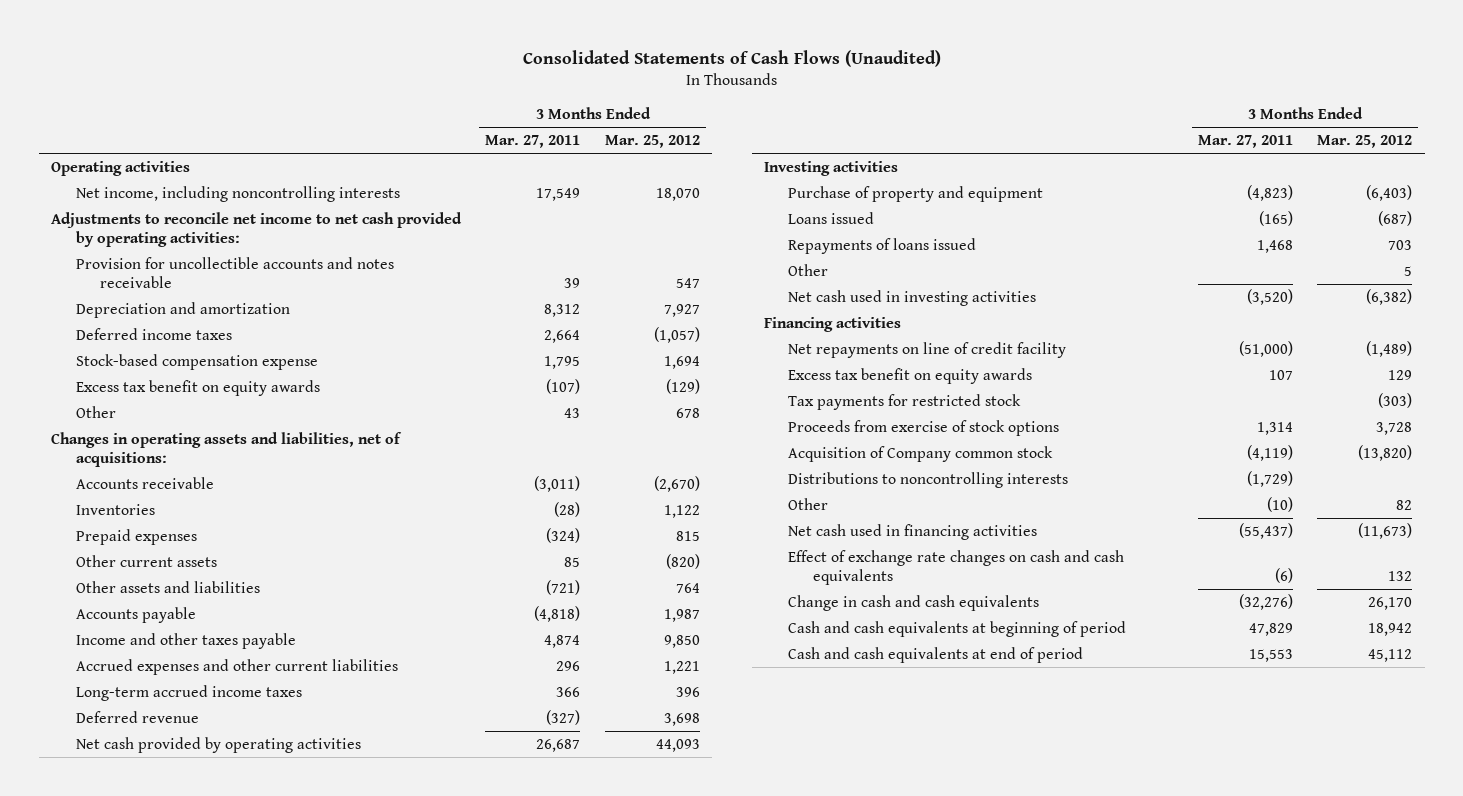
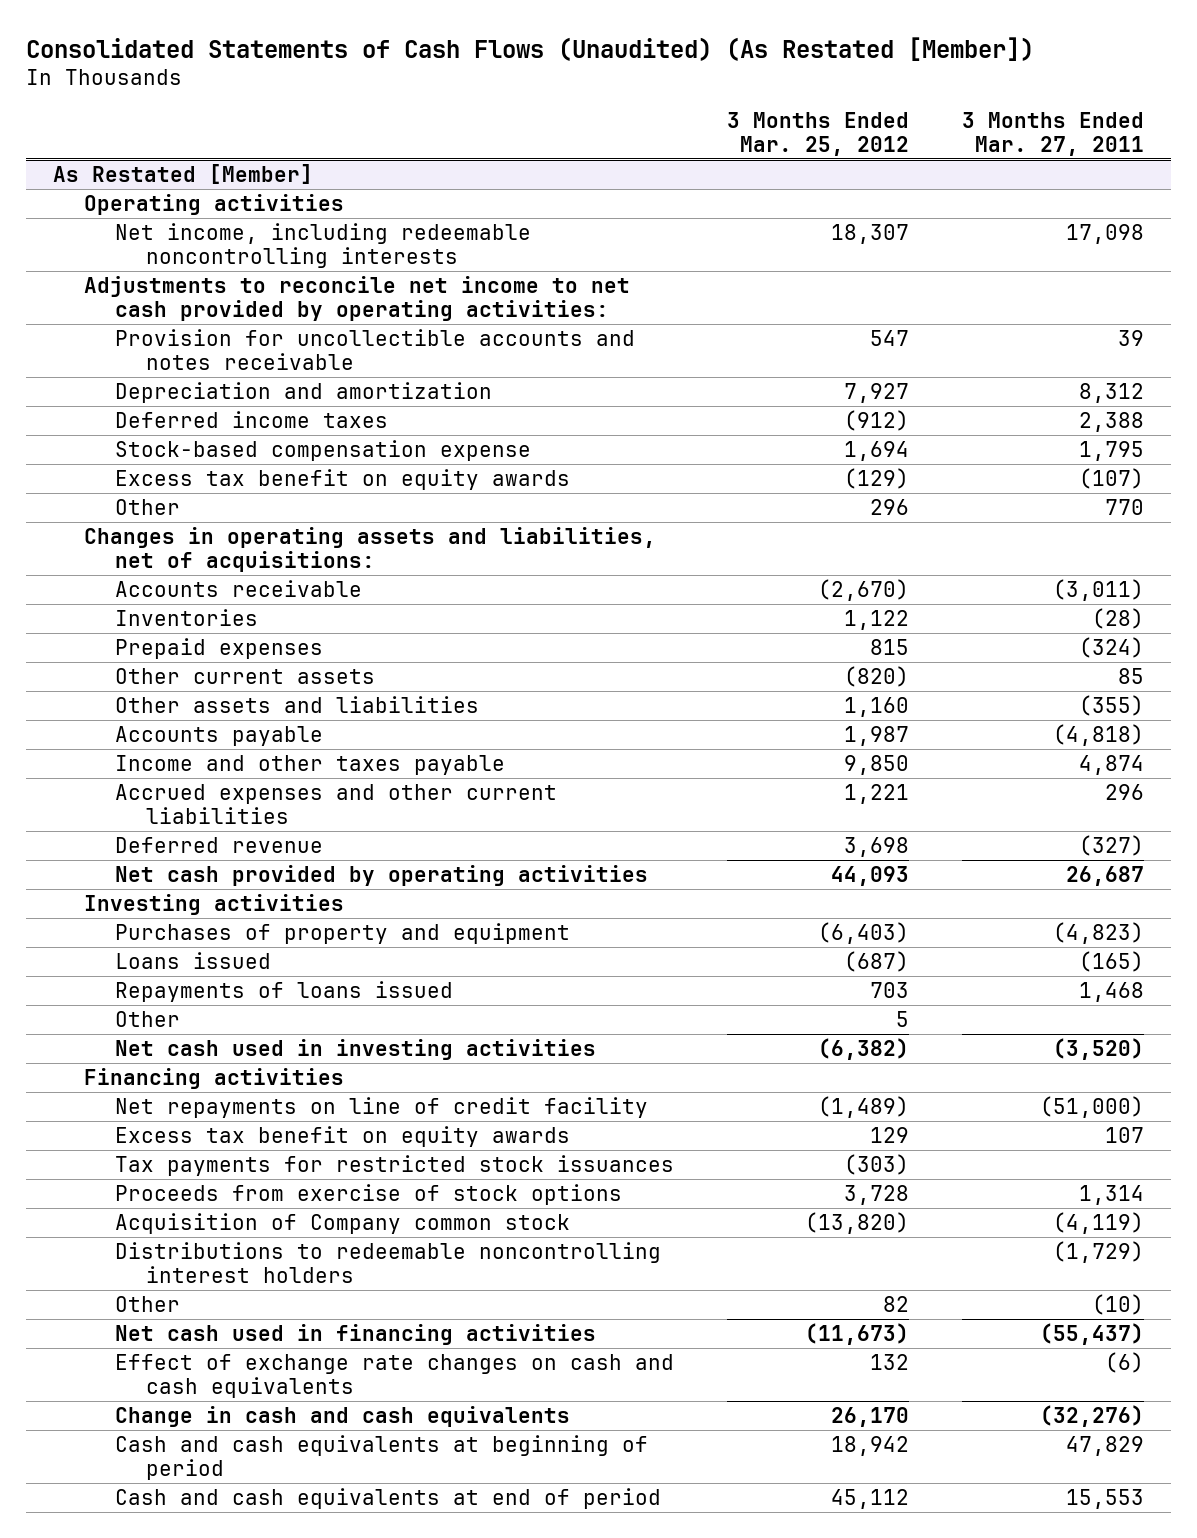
[522,49,941,67] Consolidated Statements of Cash Flows (Unaudited) -> [25,36,1034,61] Consolidated Statements of Cash Flows (Unaudited) (As Restated [Member])
none -> [52,163,313,184] As Restated [Member]
[75,185,400,202] Net income, including noncontrolling interests -> [114,222,531,268] Net income, including redeemable noncontrolling interests
[536,187,581,201] 17,549 -> [1066,223,1145,244] 17,098
[655,187,700,201] 18,070 -> [830,223,909,244] 18,307
[544,329,581,343] 2,664 -> [1079,411,1145,432] 2,388
[653,326,700,343] (1,057) -> [843,409,909,431] (912)
[564,407,581,418] 43 -> [1105,498,1145,515] 770
[675,407,700,418] 678 -> [869,498,909,515] 296
[546,579,581,595] (721) -> [1079,694,1145,716] (355)
[675,582,700,593] 764 -> [843,696,909,717] 1,160
[75,684,302,701] Long-term accrued income taxes -> none
[788,185,1044,202] Purchase of property and equipment -> [114,922,570,944] Purchases of property and equipment
[788,393,1022,410] Tax payments for restricted stock -> [114,1154,674,1176] Tax payments for restricted stock issuances
[788,471,1069,488] Distributions to noncontrolling interests -> [114,1241,661,1283] Distributions to redeemable noncontrolling interest holders

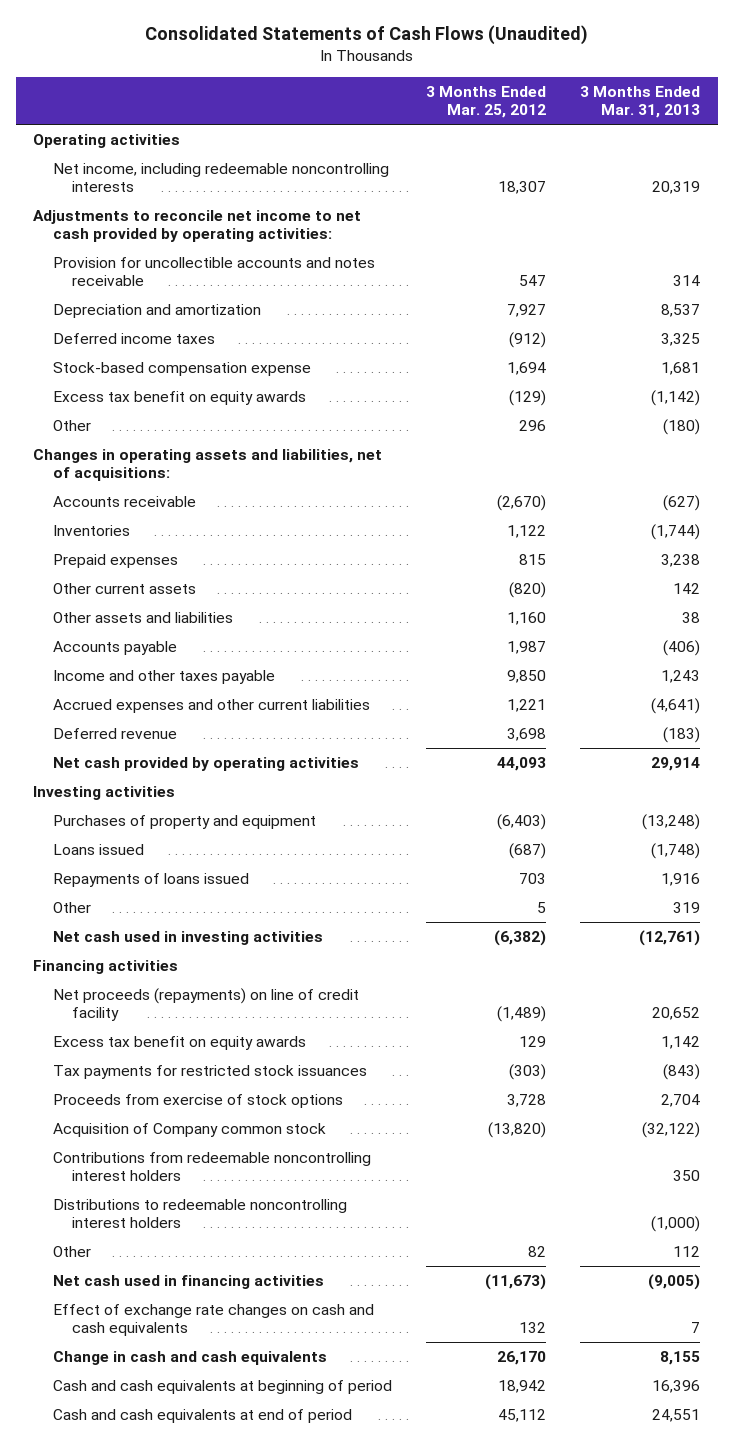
[25,36,1034,61] Consolidated Statements of Cash Flows (Unaudited) (As Restated [Member]) -> [144,25,588,46] Consolidated Statements of Cash Flows (Unaudited)
[962,111,1145,156] 3 Months Ended Mar. 27, 2011 -> none
none -> [580,85,701,119] 3 Months Ended Mar. 31, 2013
[52,163,313,184] As Restated [Member] -> none
[114,1096,648,1118] Net repayments on line of credit facility -> [52,987,359,1022] Net proceeds (repayments) on line of credit facility
none -> [52,1151,371,1182] Contributions from redeemable noncontrolling interest holders

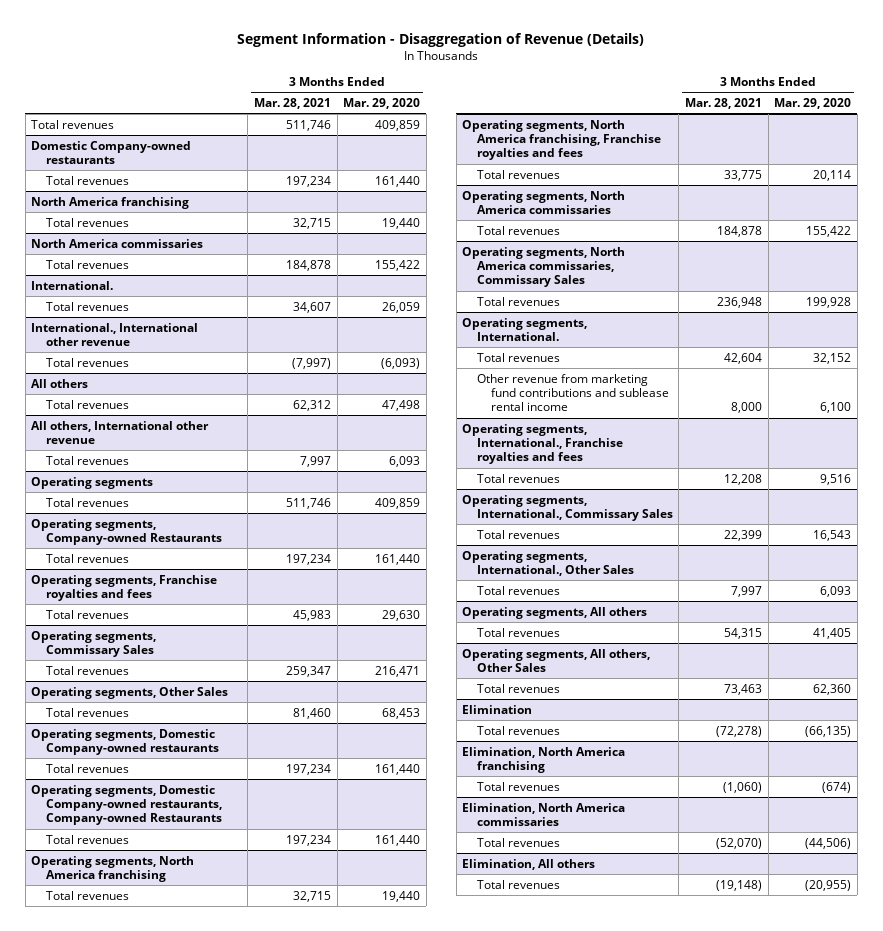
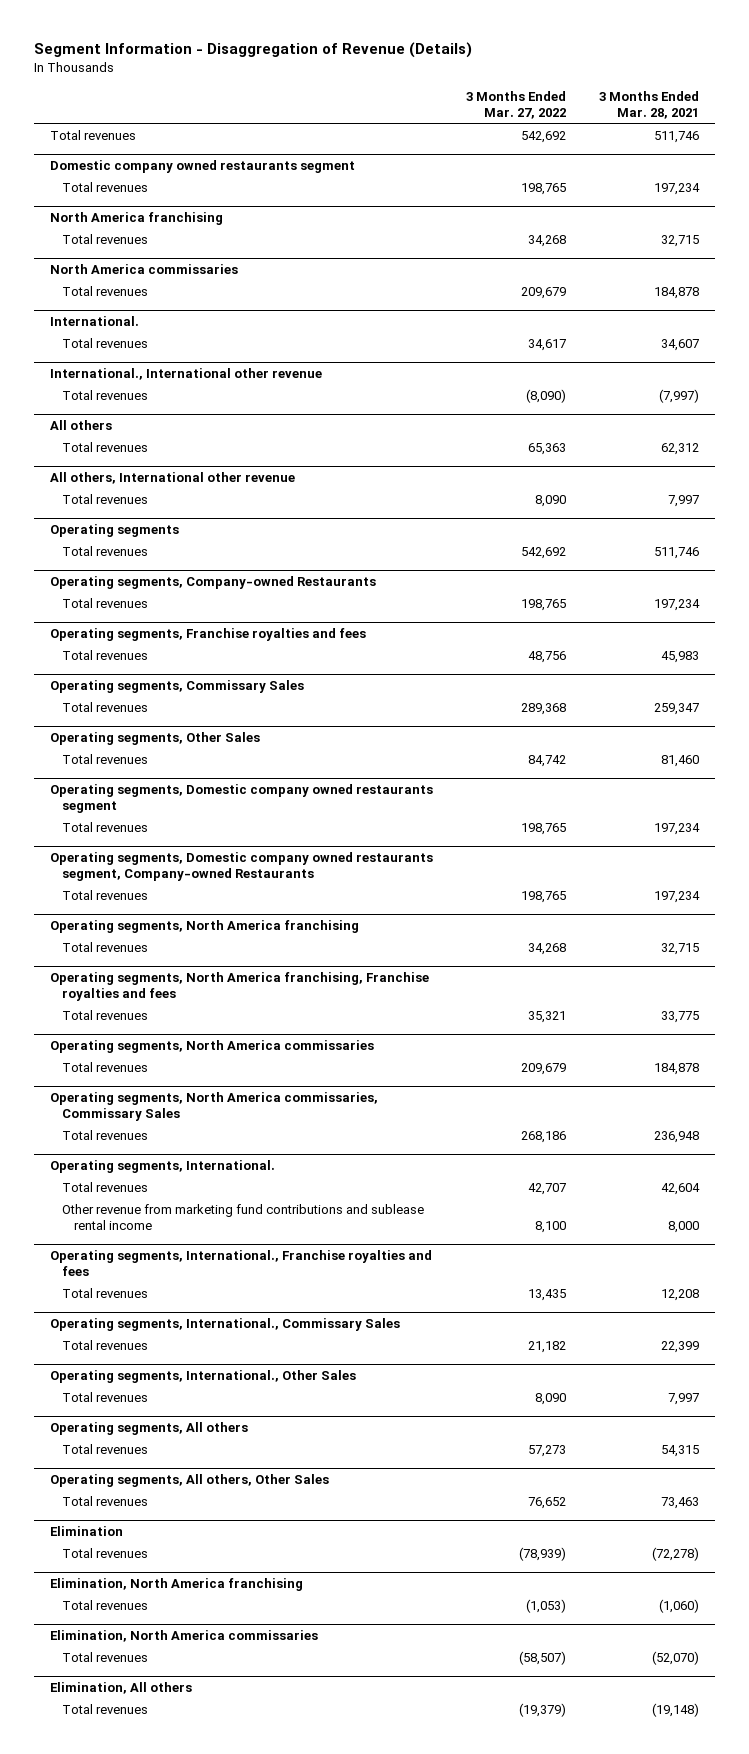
[343,98,421,110] Mar. 29, 2020 -> none
none -> [465,90,566,119] 3 Months Ended Mar. 27, 2022
[31,140,192,165] Domestic Company-owned restaurants -> [50,159,356,173] Domestic company owned restaurants segment
[31,728,219,756] Operating segments, Domestic Company-owned restaurants -> [50,783,434,813] Operating segments, Domestic company owned restaurants segment
[31,784,222,826] Operating segments, Domestic Company-owned restaurants, Company-owned Restaurants -> [50,851,434,881] Operating segments, Domestic company owned restaurants segment, Company-owned Restaurants

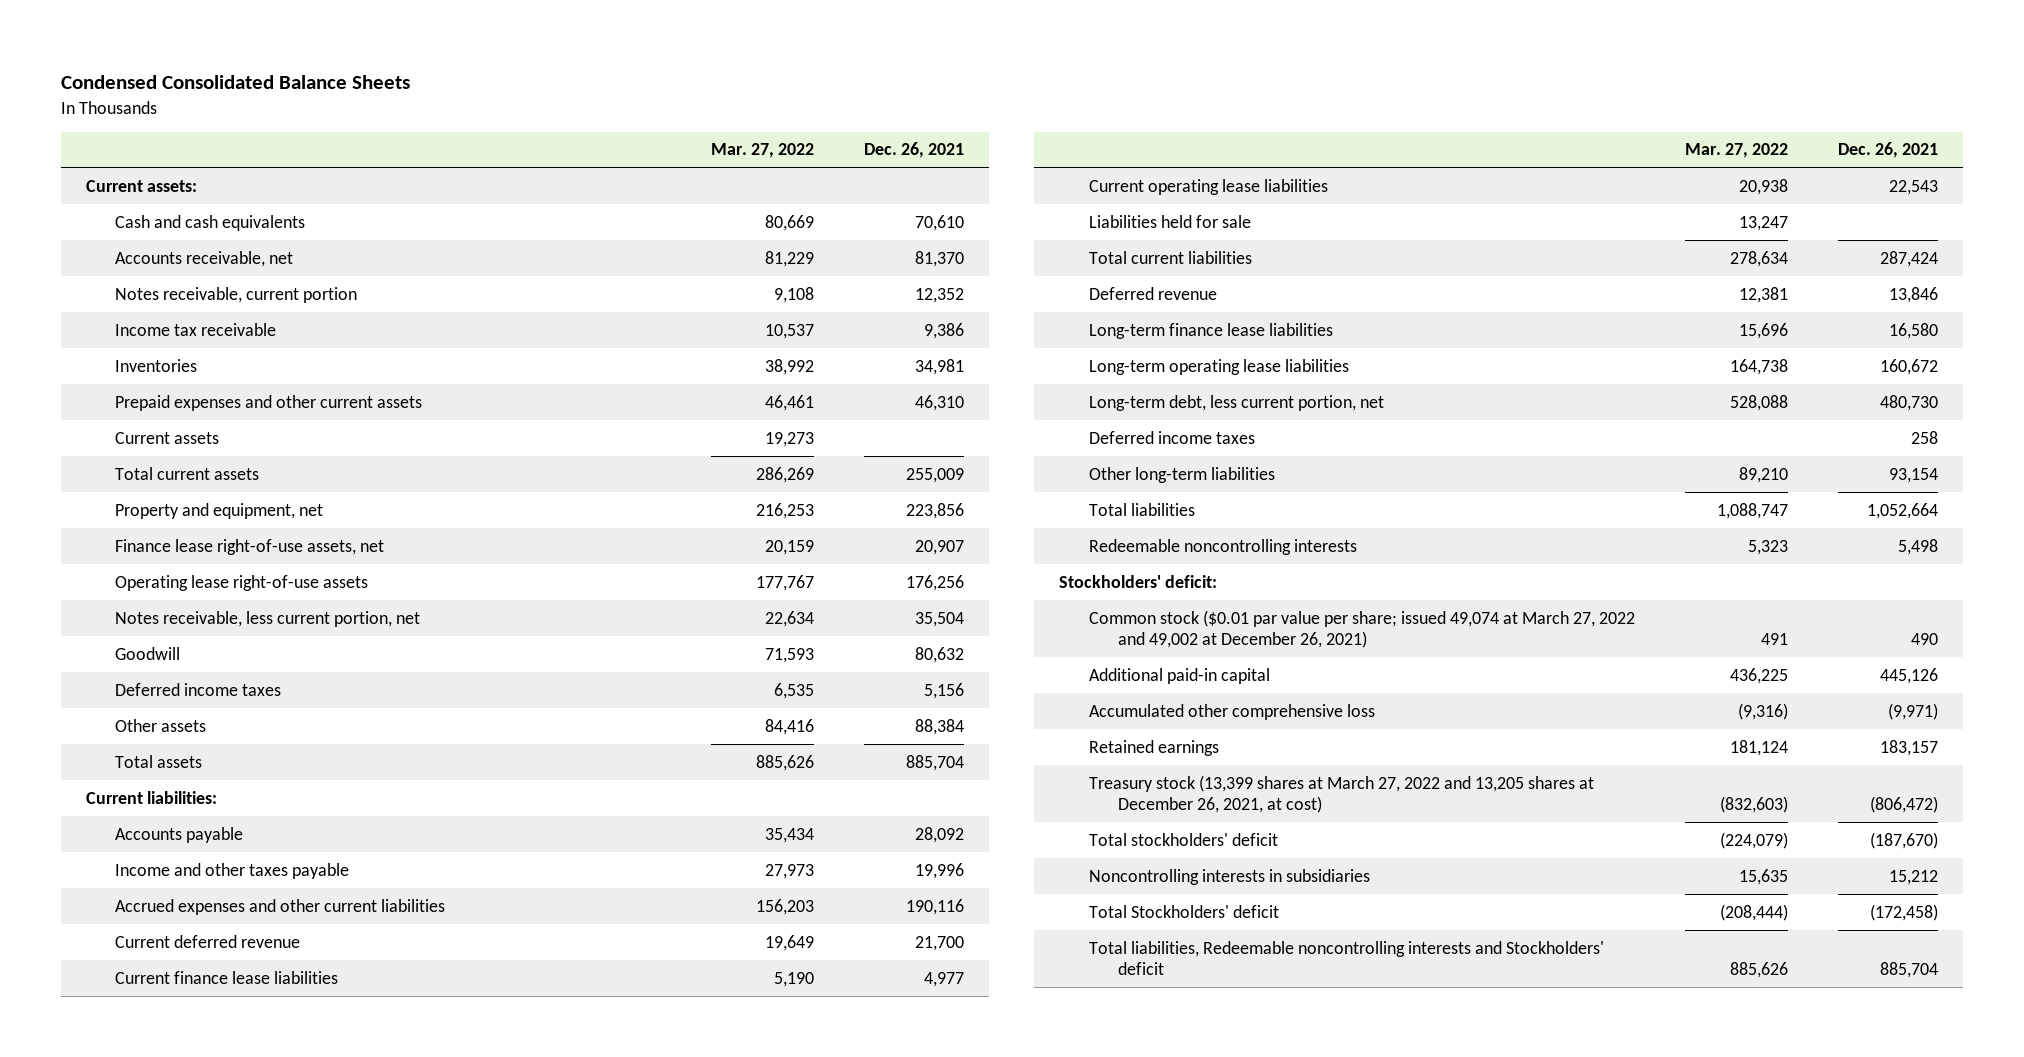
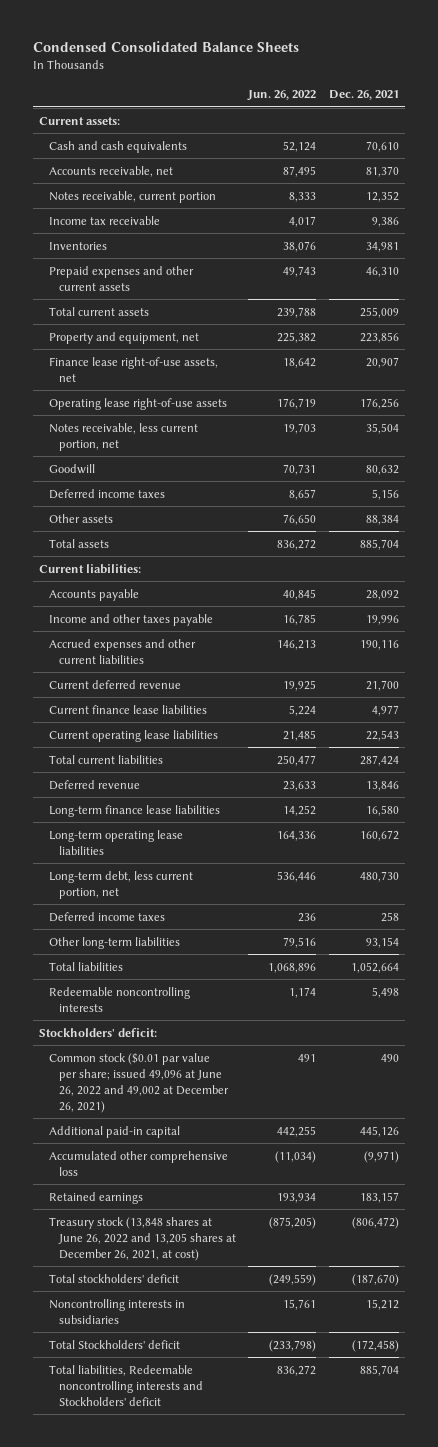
[710,143,814,159] Mar. 27, 2022 -> none
none -> [247,90,317,102] Jun. 26, 2022
[114,431,219,444] Current assets -> none
[1088,214,1251,228] Liabilities held for sale -> none
[1088,609,1635,648] Common stock ($0.01 par value per share; issued 49,074 at March 27, 2022 and 49,002 at December 26, 2021) -> [48,1052,229,1113] Common stock ($0.01 par value per share; issued 49,096 at June 26, 2022 and 49,002 at December 26, 2021)
[1088,774,1594,813] Treasury stock (13,399 shares at March 27, 2022 and 13,205 shares at December 26, 2021, at cost) -> [48,1216,236,1261] Treasury stock (13,848 shares at June 26, 2022 and 13,205 shares at December 26, 2021, at cost)

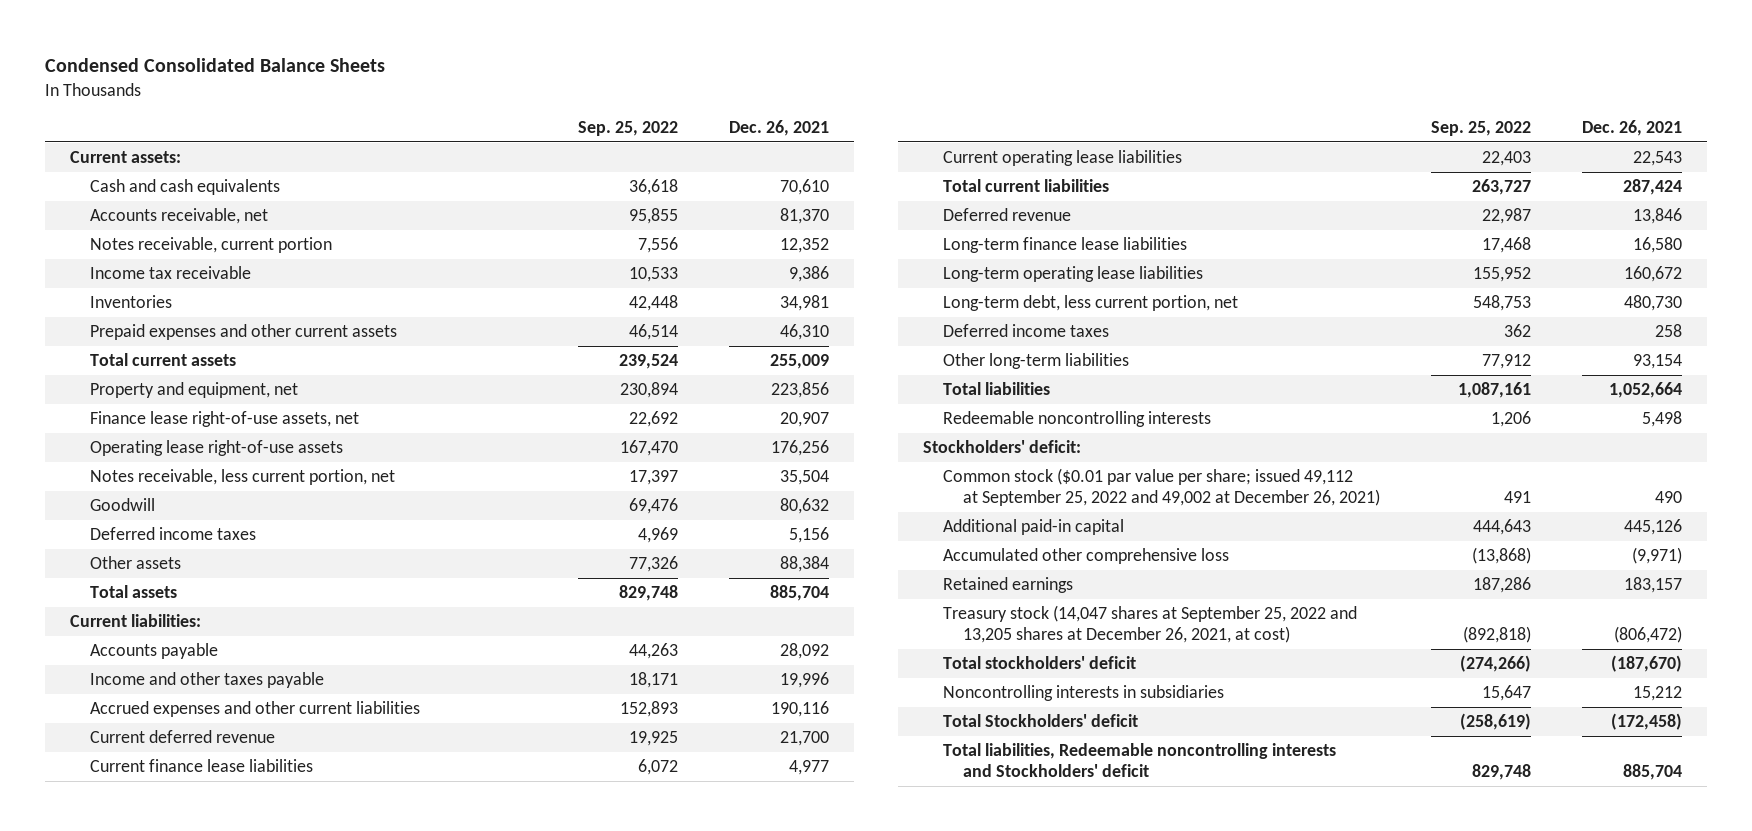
[247,90,317,102] Jun. 26, 2022 -> none
none -> [578,120,679,136] Sep. 25, 2022
[48,1052,229,1113] Common stock ($0.01 par value per share; issued 49,096 at June 26, 2022 and 49,002 at December 26, 2021) -> [943,468,1381,507] Common stock ($0.01 par value per share; issued 49,112 at September 25, 2022 and 49,002 at December 26, 2021)
[48,1216,236,1261] Treasury stock (13,848 shares at June 26, 2022 and 13,205 shares at December 26, 2021, at cost) -> [943,605,1358,644] Treasury stock (14,047 shares at September 25, 2022 and 13,205 shares at December 26, 2021, at cost)

